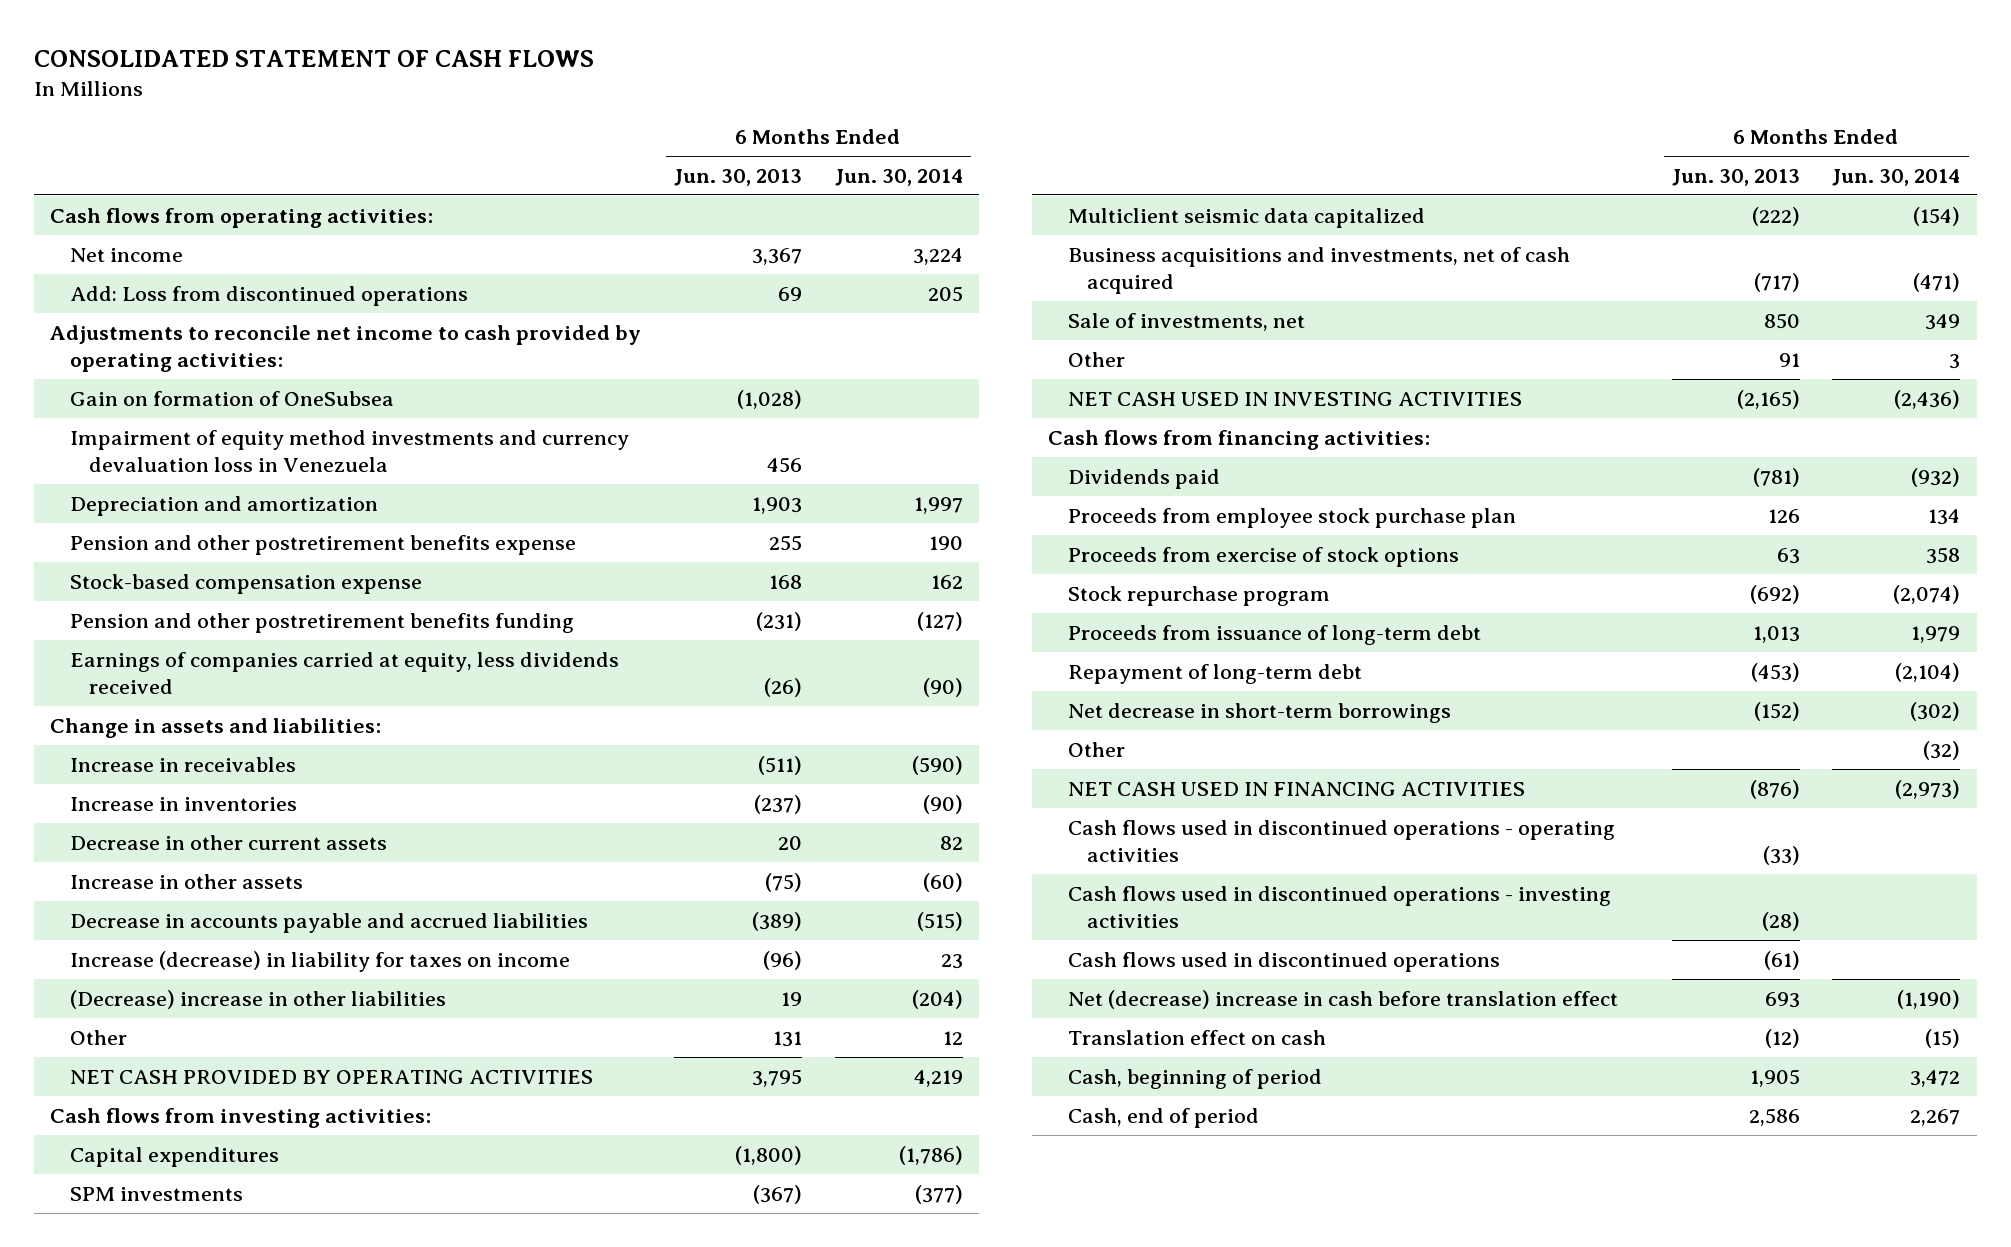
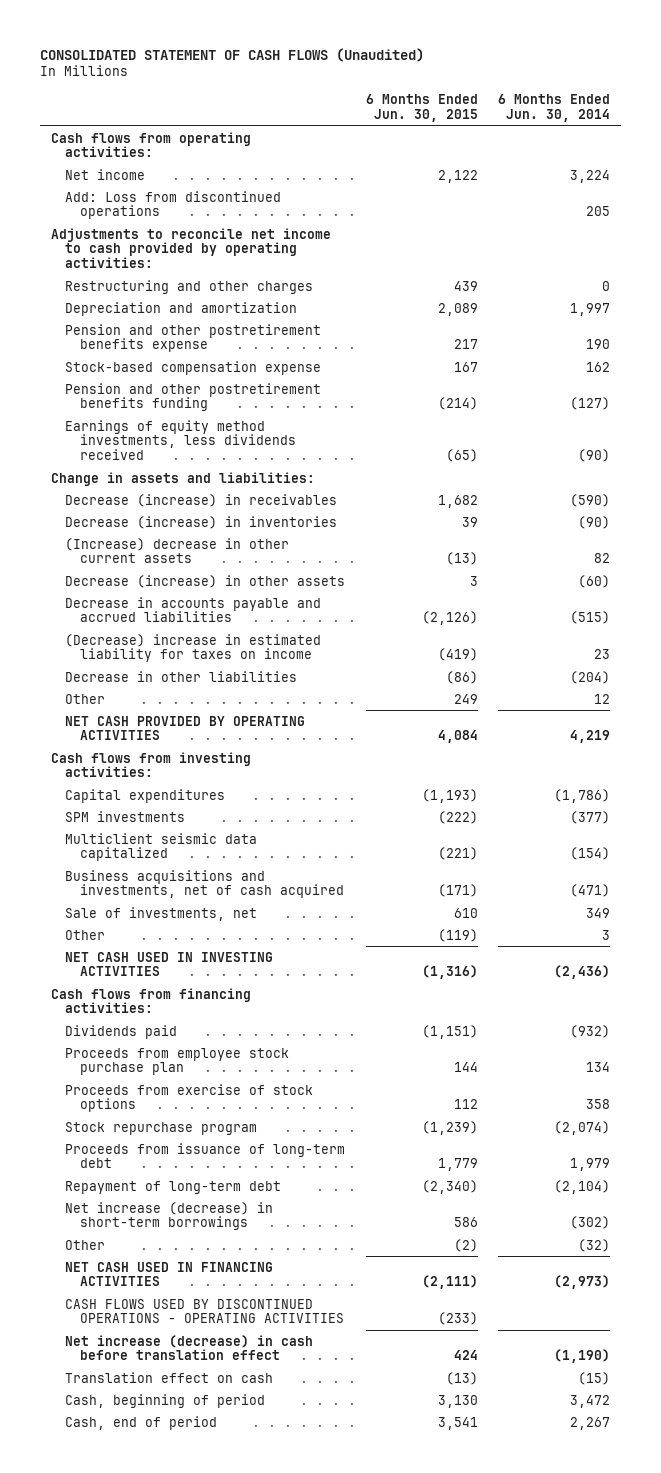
[34,50,595,68] CONSOLIDATED STATEMENT OF CASH FLOWS -> [40,47,425,62] CONSOLIDATED STATEMENT OF CASH FLOWS (Unaudited)
[674,168,803,186] Jun. 30, 2013 -> none
none -> [365,94,478,123] 6 Months Ended Jun. 30, 2015
[69,390,394,406] Gain on formation of OneSubsea -> none
[69,429,629,472] Impairment of equity method investments and currency devaluation loss in Venezuela -> none
none -> [65,279,314,294] Restructuring and other charges
[69,651,619,694] Earnings of companies carried at equity, less dividends received -> [65,419,297,461] Earnings of equity method investments, less dividends received
[69,756,296,772] Increase in receivables -> [65,493,338,507] Decrease (increase) in receivables
[69,796,297,811] Increase in inventories -> [65,515,338,529] Decrease (increase) in inventories
[69,834,387,850] Decrease in other current assets -> [65,537,290,564] (Increase) decrease in other current assets
[69,873,303,889] Increase in other assets -> [65,574,346,588] Decrease (increase) in other assets
[69,950,570,972] Increase (decrease) in liability for taxes on income -> [65,633,322,663] (Decrease) increase in estimated liability for taxes on income
[69,989,446,1009] (Decrease) increase in other liabilities -> [65,670,298,682] Decrease in other liabilities
[1067,702,1451,723] Net decrease in short-term borrowings -> [65,1201,274,1231] Net increase (decrease) in short-term borrowings
[1067,885,1611,928] Cash flows used in discontinued operations - investing activities -> none
[1067,951,1500,972] Cash flows used in discontinued operations -> none
[1067,819,1615,862] Cash flows used in discontinued operations - operating activities -> [65,1298,345,1324] CASH FLOWS USED BY DISCONTINUED OPERATIONS - OPERATING ACTIVITIES
[1067,989,1618,1009] Net (decrease) increase in cash before translation effect -> [65,1334,314,1361] Net increase (decrease) in cash before translation effect

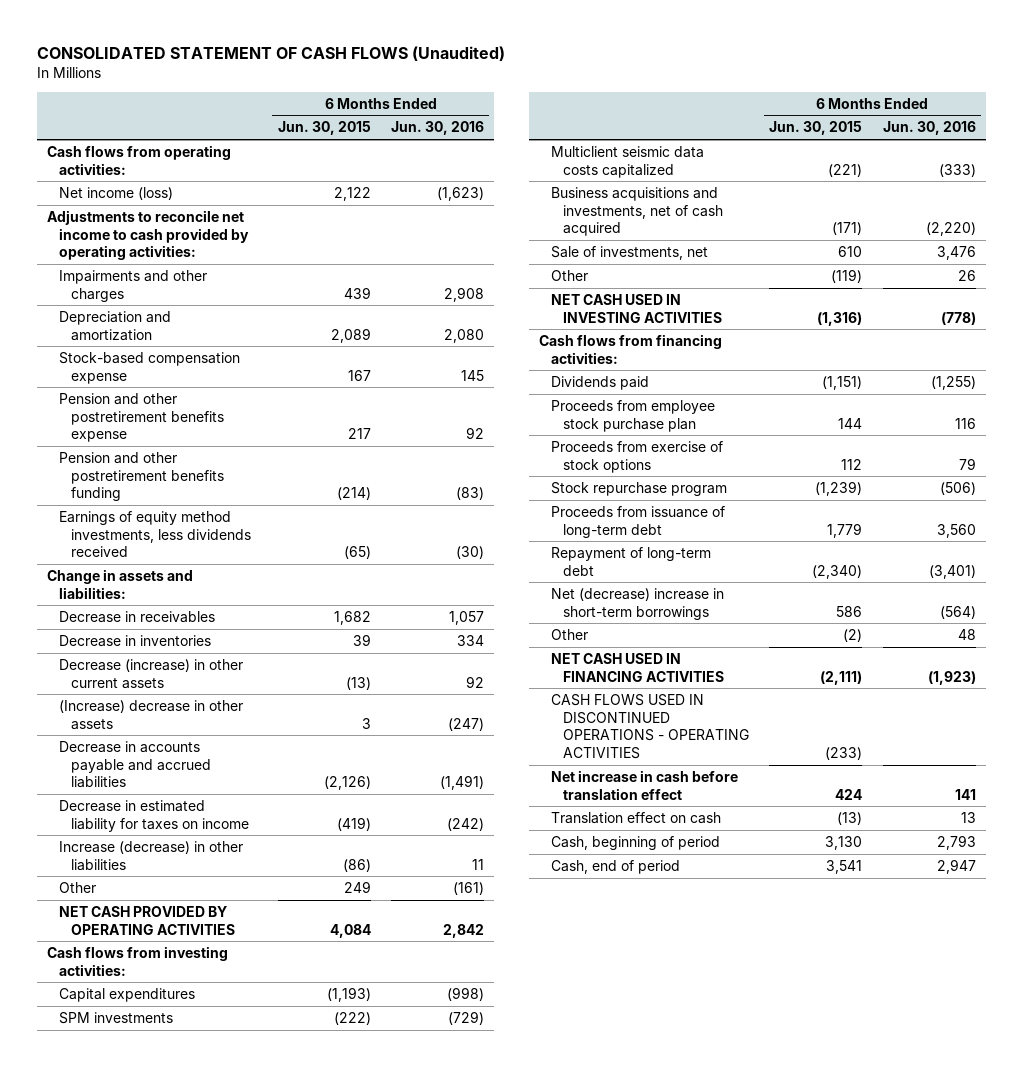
[498,94,611,123] 6 Months Ended Jun. 30, 2014 -> none
none -> [390,121,484,136] Jun. 30, 2016
[65,190,282,220] Add: Loss from discontinued operations -> none
[65,168,146,180] Net income -> [59,186,174,200] Net income (loss)
[65,279,314,294] Restructuring and other charges -> [59,269,208,302] Impairments and other charges
[65,323,322,353] Pension and other postretirement benefits expense -> [59,392,225,443] Pension and other postretirement benefits expense
[65,493,338,507] Decrease (increase) in receivables -> [59,610,216,623] Decrease in receivables
[65,515,338,529] Decrease (increase) in inventories -> [59,634,212,647] Decrease in inventories
[65,537,290,564] (Increase) decrease in other current assets -> [59,658,244,689] Decrease (increase) in other current assets
[65,574,346,588] Decrease (increase) in other assets -> [59,699,244,730] (Increase) decrease in other assets
[65,633,322,663] (Decrease) increase in estimated liability for taxes on income -> [59,799,250,832] Decrease in estimated liability for taxes on income
[65,670,298,682] Decrease in other liabilities -> [59,840,244,871] Increase (decrease) in other liabilities
[65,832,258,862] Multiclient seismic data capitalized -> [551,145,705,178] Multiclient seismic data costs capitalized
[65,1201,274,1231] Net increase (decrease) in short-term borrowings -> [551,587,725,620] Net (decrease) increase in short-term borrowings
[65,1298,345,1324] CASH FLOWS USED BY DISCONTINUED OPERATIONS - OPERATING ACTIVITIES -> [551,693,750,760] CASH FLOWS USED IN DISCONTINUED OPERATIONS - OPERATING ACTIVITIES
[65,1334,314,1361] Net increase (decrease) in cash before translation effect -> [551,769,739,800] Net increase in cash before translation effect

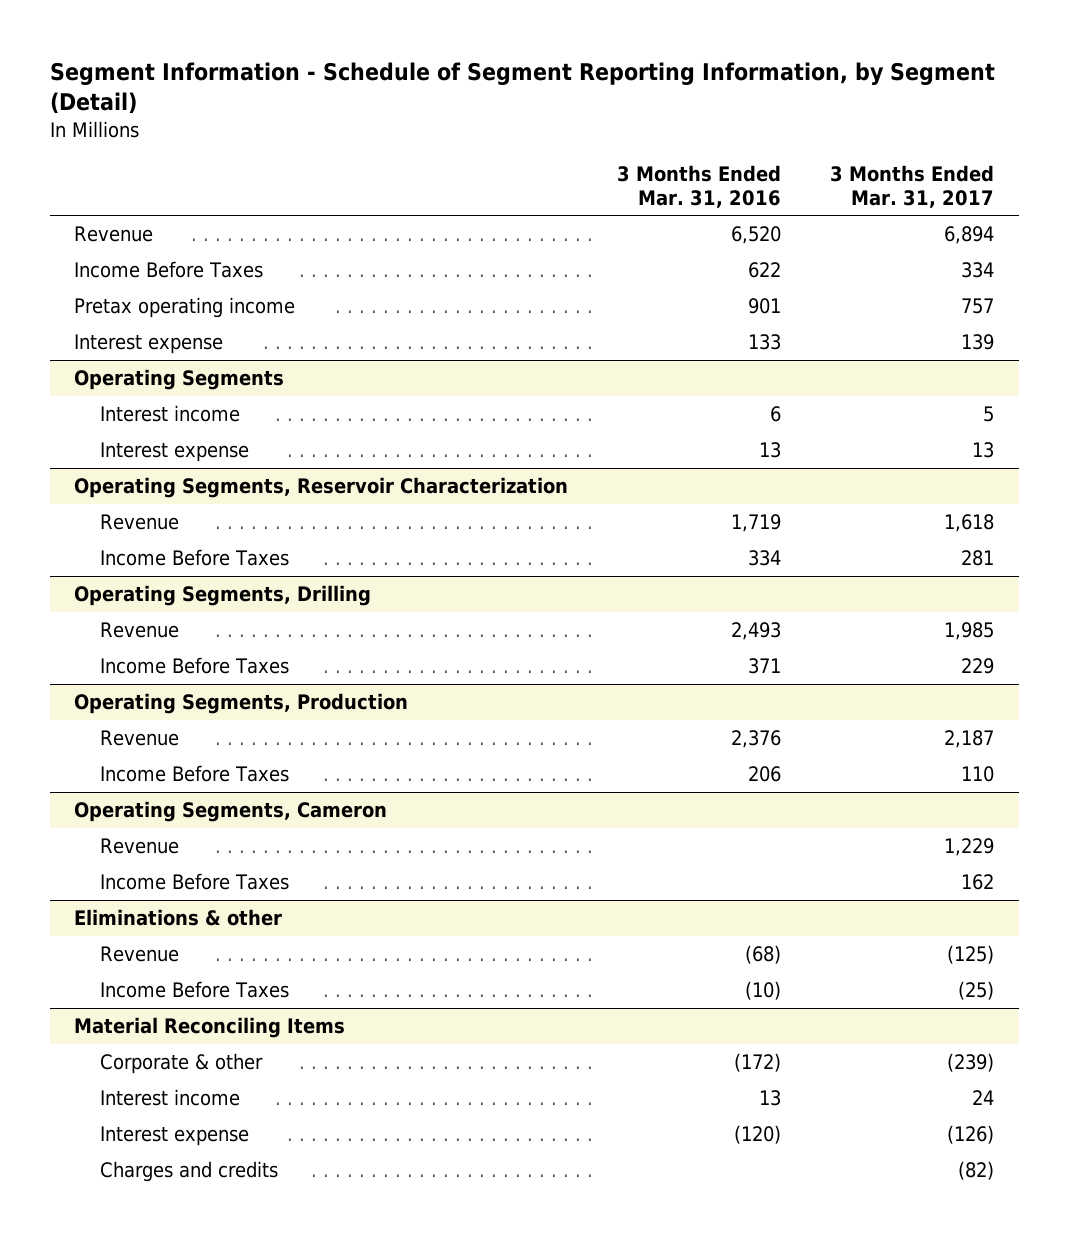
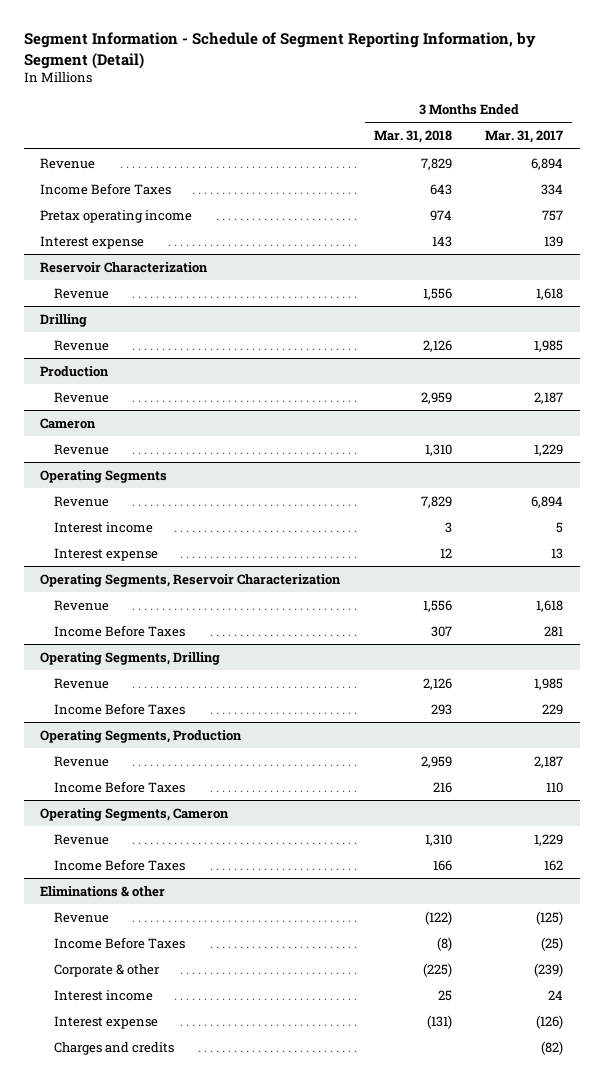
[617,165,782,208] 3 Months Ended Mar. 31, 2016 -> none
none -> [373,130,452,144] Mar. 31, 2018
none -> [40,261,209,273] Reservoir Characterization
none -> [54,287,110,299] Revenue
none -> [40,313,88,327] Drilling
none -> [54,339,110,351] Revenue
none -> [40,365,110,377] Production
none -> [54,391,110,403] Revenue
none -> [40,417,97,429] Cameron
none -> [54,443,110,455] Revenue
none -> [54,495,110,507] Revenue
[74,1016,346,1038] Material Reconciling Items -> none

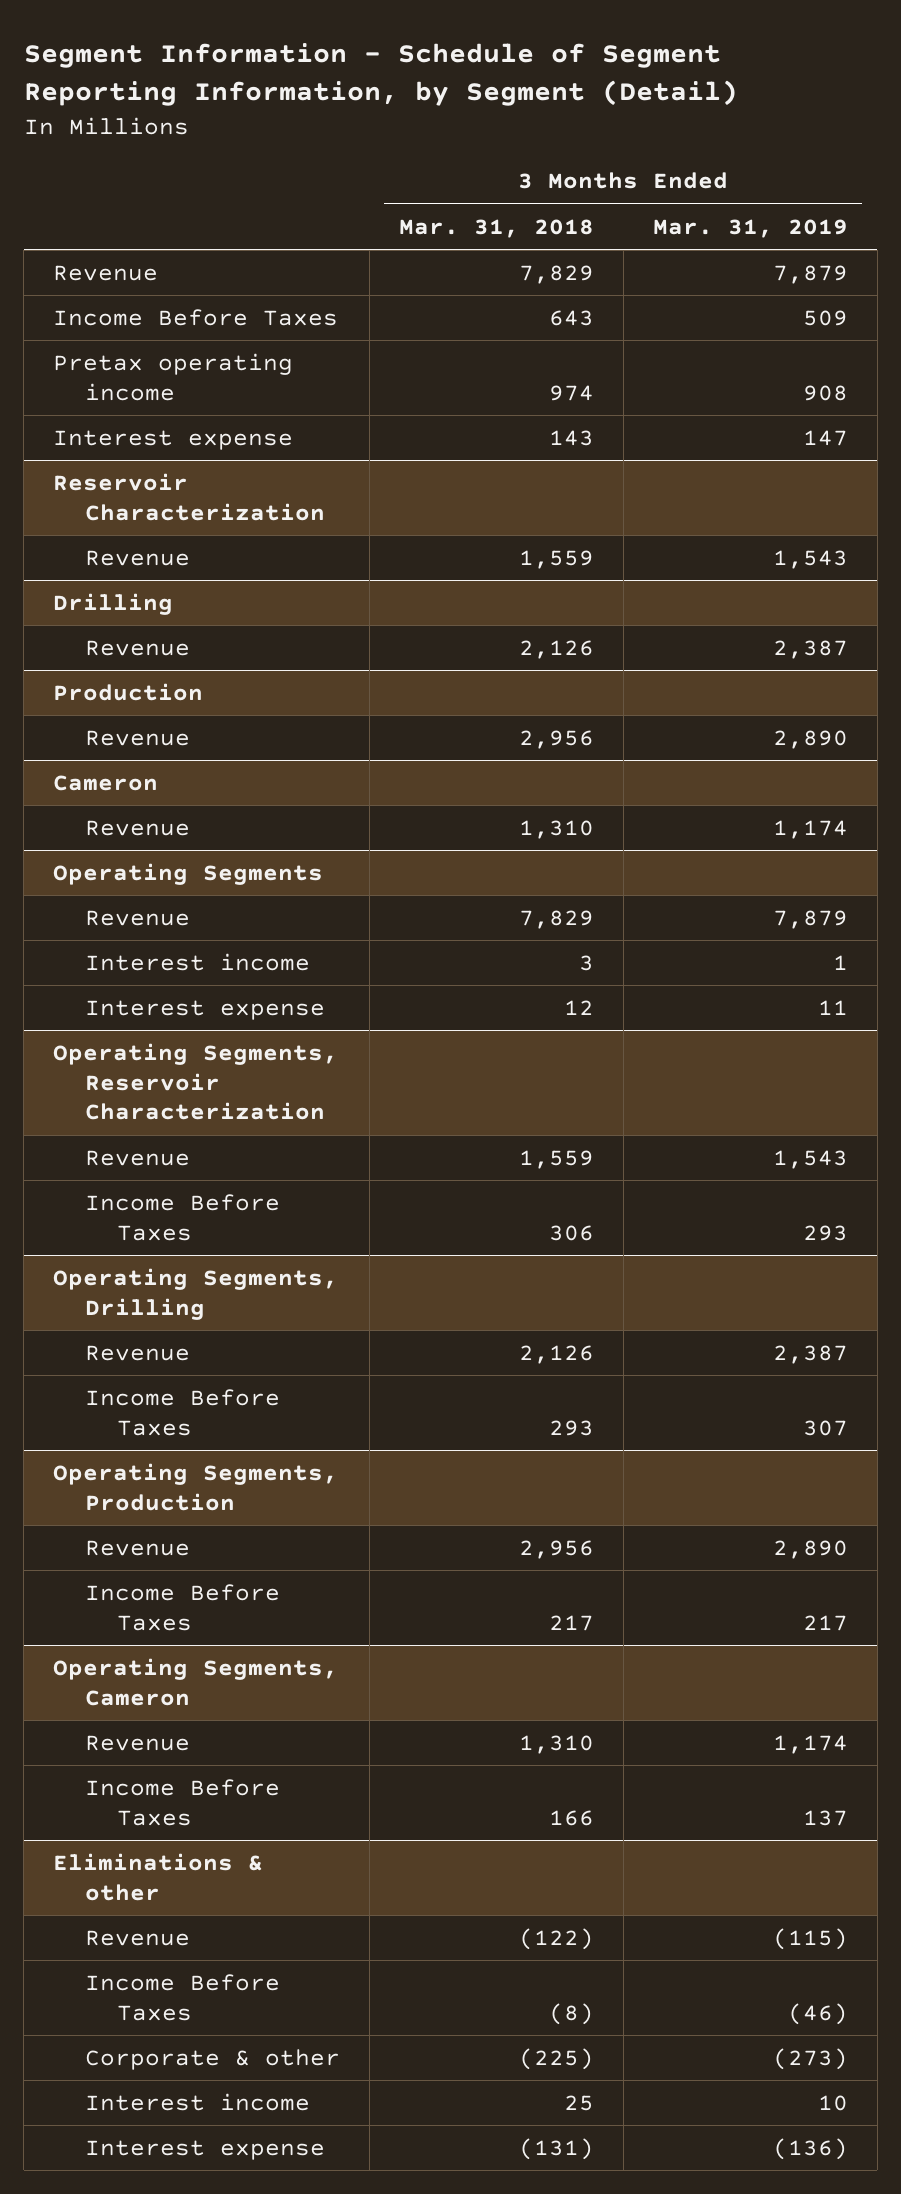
[485,130,564,144] Mar. 31, 2017 -> none
none -> [652,218,848,238] Mar. 31, 2019
[422,287,452,300] 1,556 -> [518,549,594,569] 1,559
[420,391,452,404] 2,959 -> [518,729,594,749] 2,956
[422,599,452,612] 1,556 -> [518,1149,594,1169] 1,559
[430,625,452,637] 307 -> [548,1224,594,1241] 306
[420,755,452,768] 2,959 -> [518,1539,594,1559] 2,956
[432,781,452,793] 216 -> [548,1614,594,1631] 217
[54,1041,175,1055] Charges and credits -> none

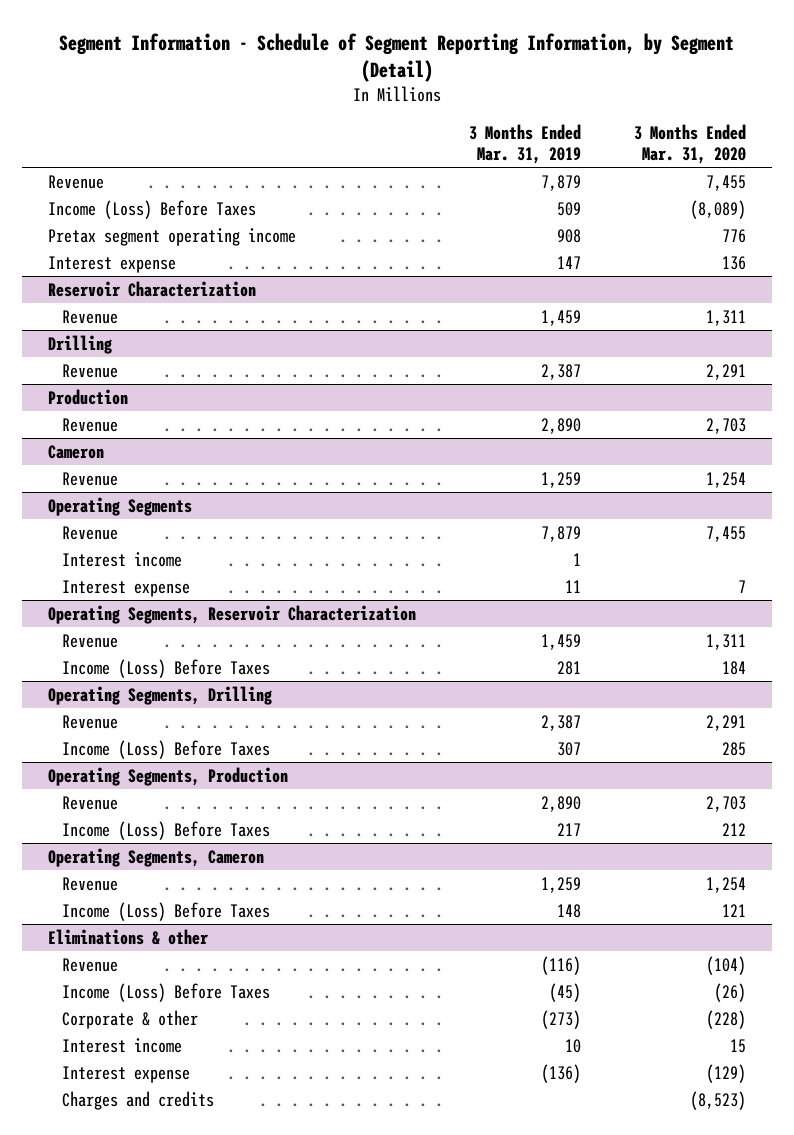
[398,218,594,238] Mar. 31, 2018 -> none
none -> [633,123,746,165] 3 Months Ended Mar. 31, 2020
[53,308,339,326] Income Before Taxes -> [48,199,257,219] Income (Loss) Before Taxes
[53,352,294,401] Pretax operating income -> [48,227,297,246] Pretax segment operating income
[772,549,848,569] 1,543 -> [540,309,581,326] 1,459
[772,819,848,839] 1,174 -> [540,471,581,488] 1,259
[772,1149,848,1169] 1,543 -> [540,633,581,650] 1,459
[85,1193,281,1241] Income Before Taxes -> [62,658,271,678] Income (Loss) Before Taxes
[802,1224,848,1241] 293 -> [556,660,581,675] 281
[85,1388,281,1436] Income Before Taxes -> [62,739,271,759] Income (Loss) Before Taxes
[85,1583,281,1631] Income Before Taxes -> [62,820,271,840] Income (Loss) Before Taxes
[772,1734,848,1754] 1,174 -> [540,876,581,893] 1,259
[85,1778,281,1826] Income Before Taxes -> [62,901,271,921] Income (Loss) Before Taxes
[802,1809,848,1826] 137 -> [556,903,581,918] 148
[772,1927,848,1950] (115) -> [540,955,581,975] (116)
[85,1973,281,2021] Income Before Taxes -> [62,982,271,1002] Income (Loss) Before Taxes
[787,2002,848,2025] (46) -> [548,982,581,1002] (45)
none -> [62,1090,215,1110] Charges and credits

